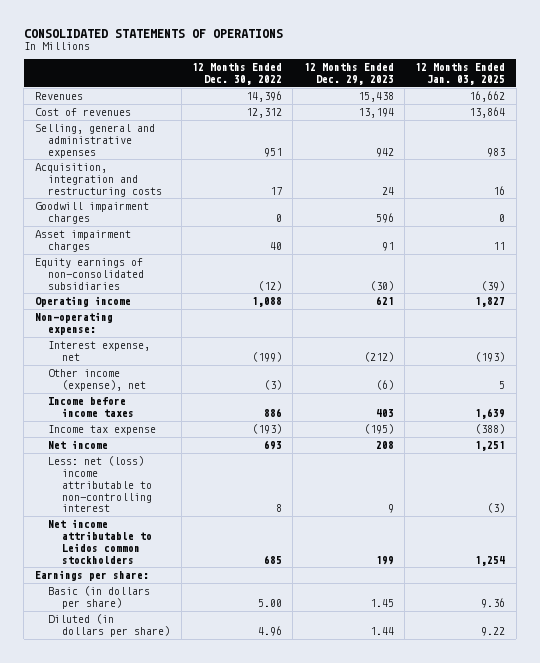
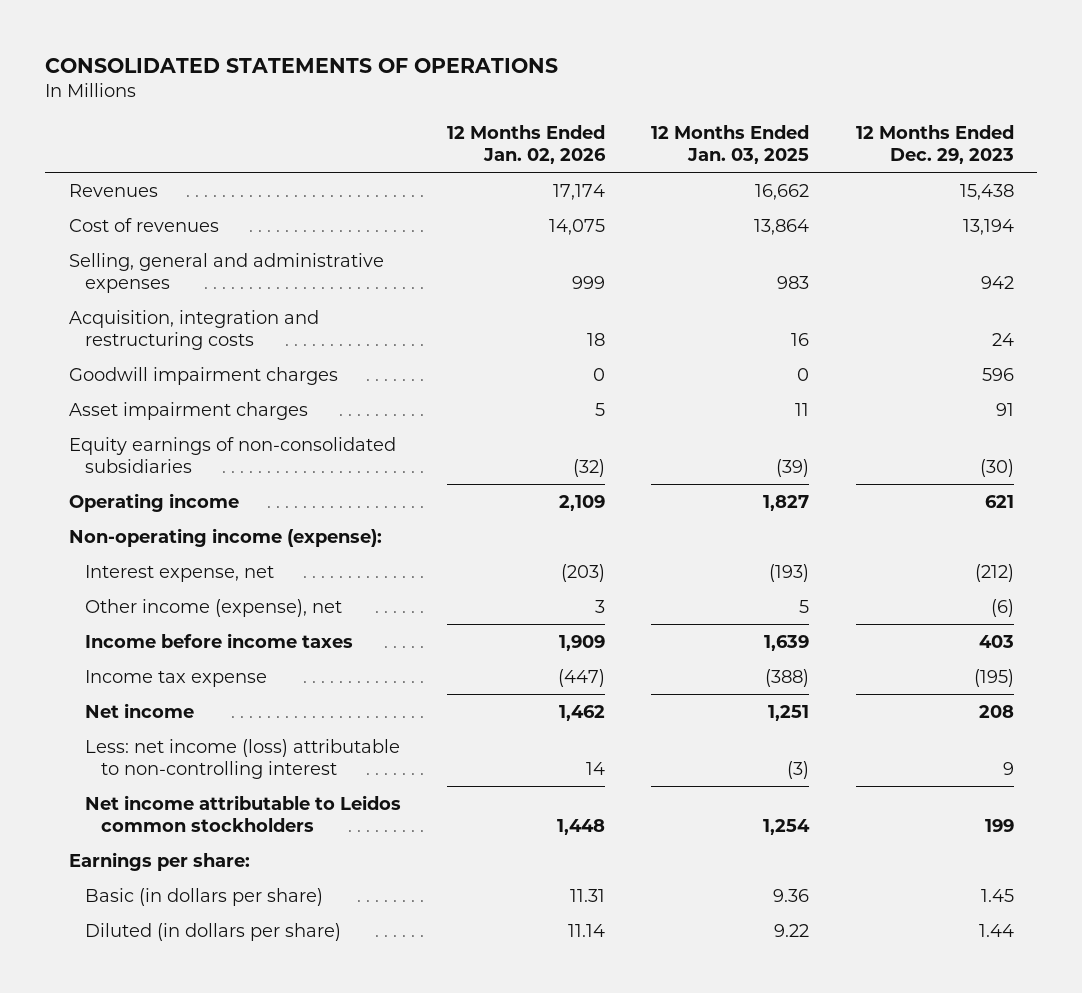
[192,63,283,86] 12 Months Ended Dec. 30, 2022 -> none
none -> [447,124,607,165] 12 Months Ended Jan. 02, 2026
[34,312,113,335] Non-operating expense: -> [68,527,382,547] Non-operating income (expense):
[48,456,153,513] Less: net (loss) income attributable to non-controlling interest -> [84,738,400,780] Less: net income (loss) attributable to non-controlling interest

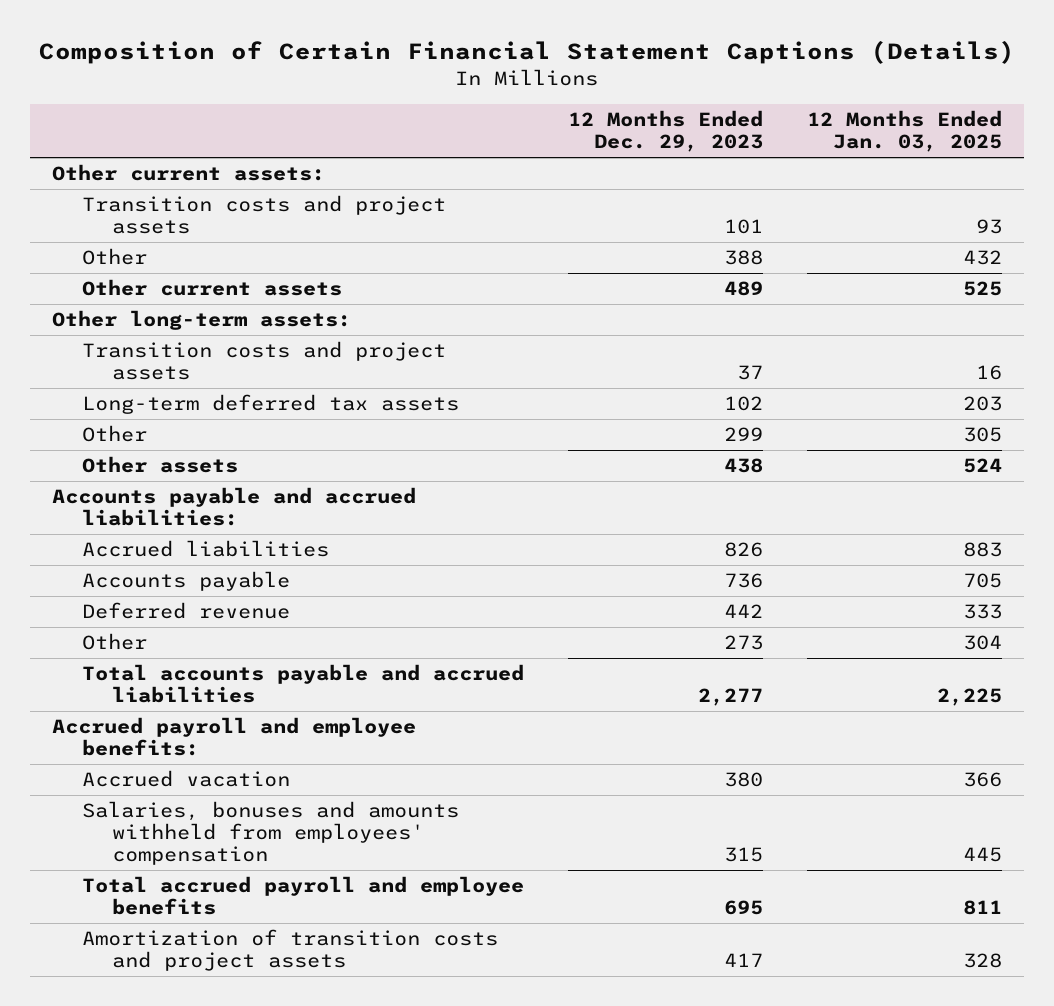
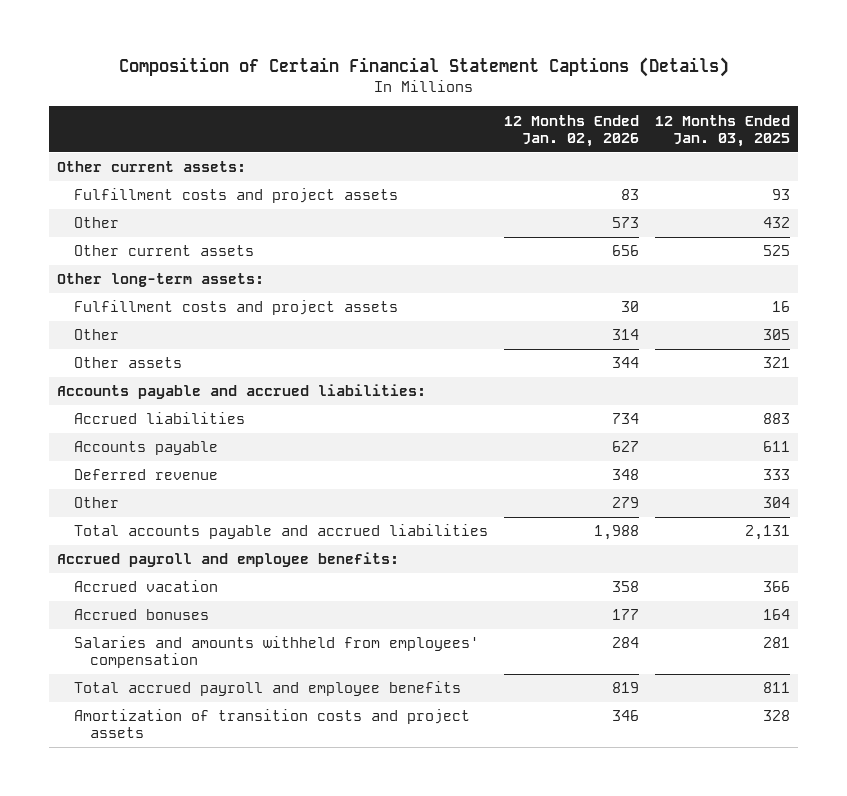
[567,110,763,153] 12 Months Ended Dec. 29, 2023 -> none
none -> [503,114,639,147] 12 Months Ended Jan. 02, 2026
[81,195,446,235] Transition costs and project assets -> [73,188,398,204] Fulfillment costs and project assets
[81,394,459,415] Long-term deferred tax assets -> none
[81,341,446,381] Transition costs and project assets -> [73,300,398,316] Fulfillment costs and project assets
[963,458,1003,474] 524 -> [763,357,791,369] 321
[963,573,1003,589] 705 -> [763,441,791,453] 611
[937,688,1003,707] 2,225 -> [745,525,791,541] 2,131
none -> [73,609,209,621] Accrued bonuses
[81,801,459,866] Salaries, bonuses and amounts withheld from employees' compensation -> [73,636,479,669] Salaries and amounts withheld from employees' compensation
[963,847,1003,863] 445 -> [763,637,791,649] 281

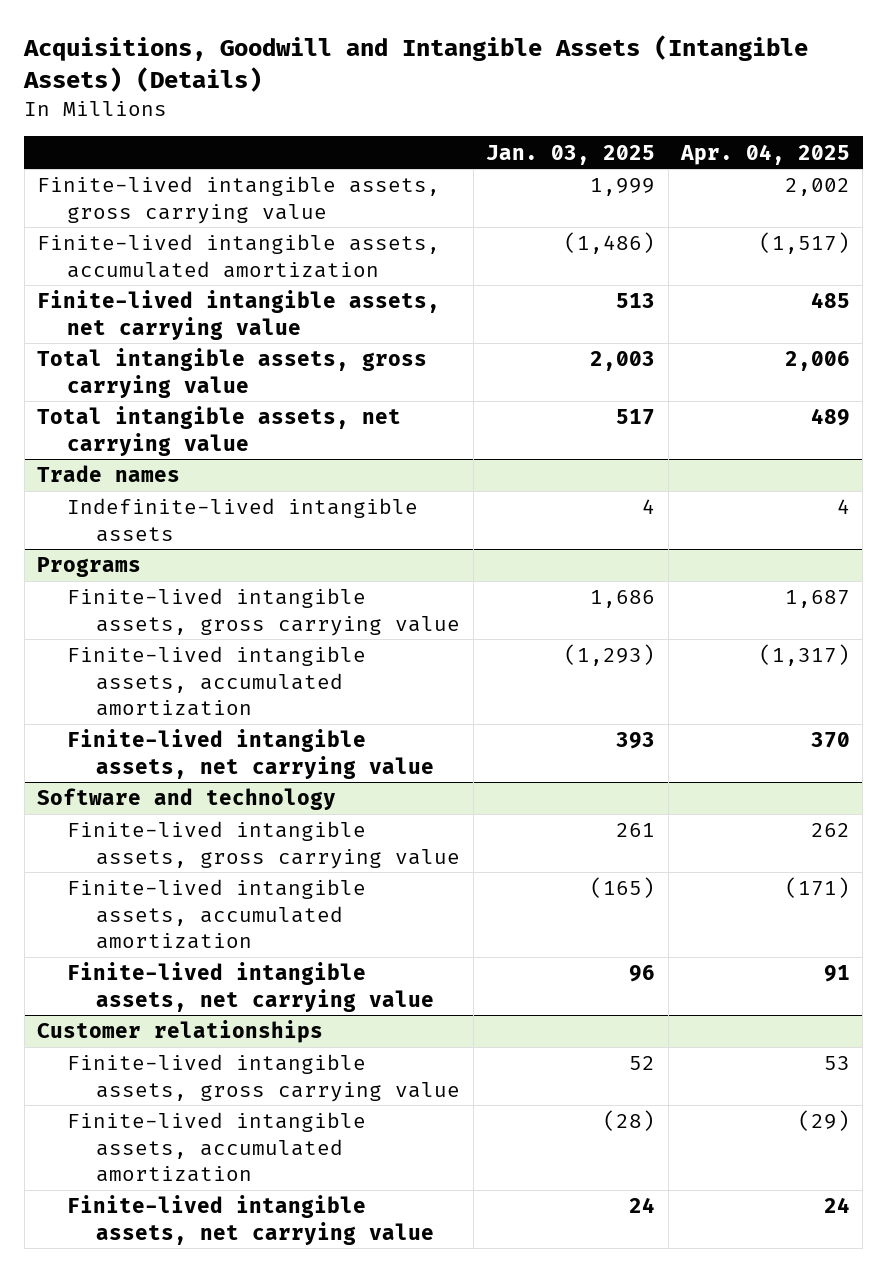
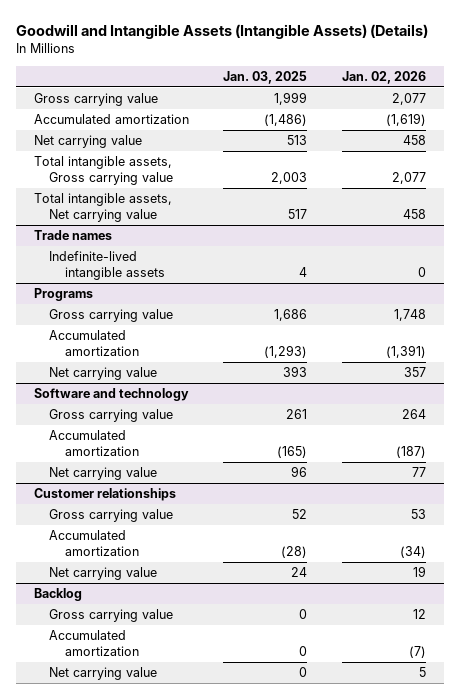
[23,34,809,92] Acquisitions, Goodwill and Intangible Assets (Intangible Assets) (Details) -> [16,23,429,39] Goodwill and Intangible Assets (Intangible Assets) (Details)
[679,143,850,165] Apr. 04, 2025 -> none
none -> [342,70,427,84] Jan. 02, 2026
[36,176,440,224] Finite-lived intangible assets, gross carrying value -> [33,92,158,106] Gross carrying value
[36,234,440,278] Finite-lived intangible assets, accumulated amortization -> [33,113,189,124] Accumulated amortization
[36,290,440,340] Finite-lived intangible assets, net carrying value -> [33,134,142,148] Net carrying value
[36,348,427,398] Total intangible assets, gross carrying value -> [33,155,174,185] Total intangible assets, Gross carrying value
[36,406,401,456] Total intangible assets, net carrying value -> [33,192,172,222] Total intangible assets, Net carrying value
[66,588,461,636] Finite-lived intangible assets, gross carrying value -> [49,308,174,322] Gross carrying value
[66,646,366,716] Finite-lived intangible assets, accumulated amortization -> [49,329,140,356] Accumulated amortization
[66,729,435,779] Finite-lived intangible assets, net carrying value -> [49,366,158,380] Net carrying value
[66,821,461,869] Finite-lived intangible assets, gross carrying value -> [49,408,174,422] Gross carrying value
[66,879,366,949] Finite-lived intangible assets, accumulated amortization -> [49,429,140,456] Accumulated amortization
[66,962,435,1012] Finite-lived intangible assets, net carrying value -> [49,466,158,480] Net carrying value
[66,1054,461,1102] Finite-lived intangible assets, gross carrying value -> [49,508,174,522] Gross carrying value
[66,1112,366,1182] Finite-lived intangible assets, accumulated amortization -> [49,529,140,556] Accumulated amortization
[66,1195,435,1245] Finite-lived intangible assets, net carrying value -> [49,566,158,580] Net carrying value
none -> [33,587,82,601] Backlog
none -> [49,608,174,622] Gross carrying value
none -> [49,629,140,656] Accumulated amortization
none -> [49,666,158,680] Net carrying value

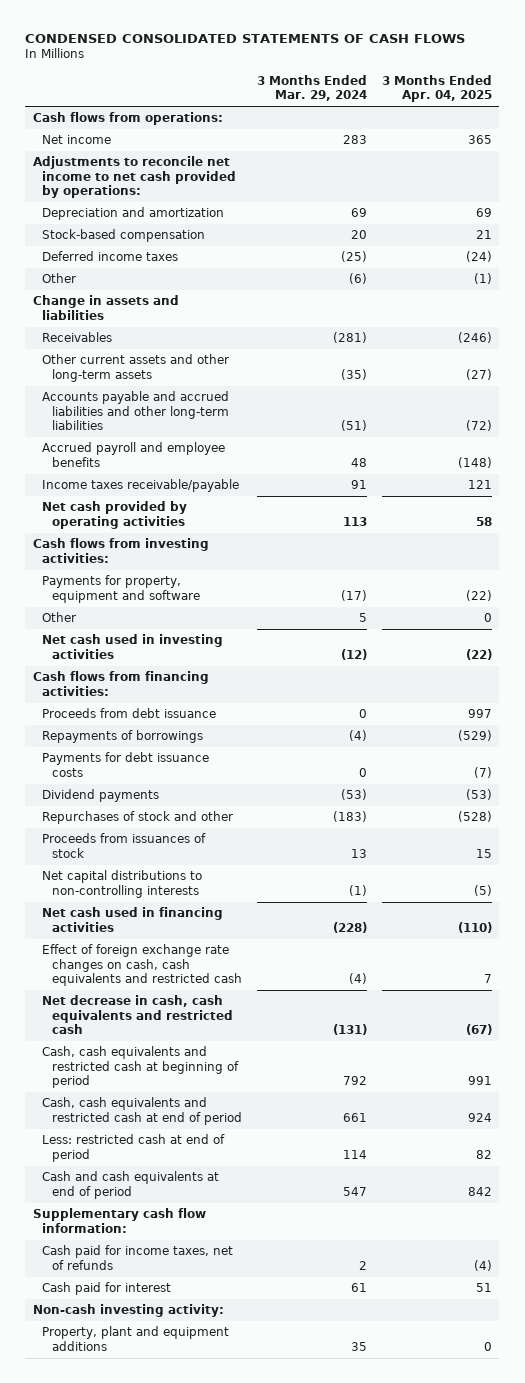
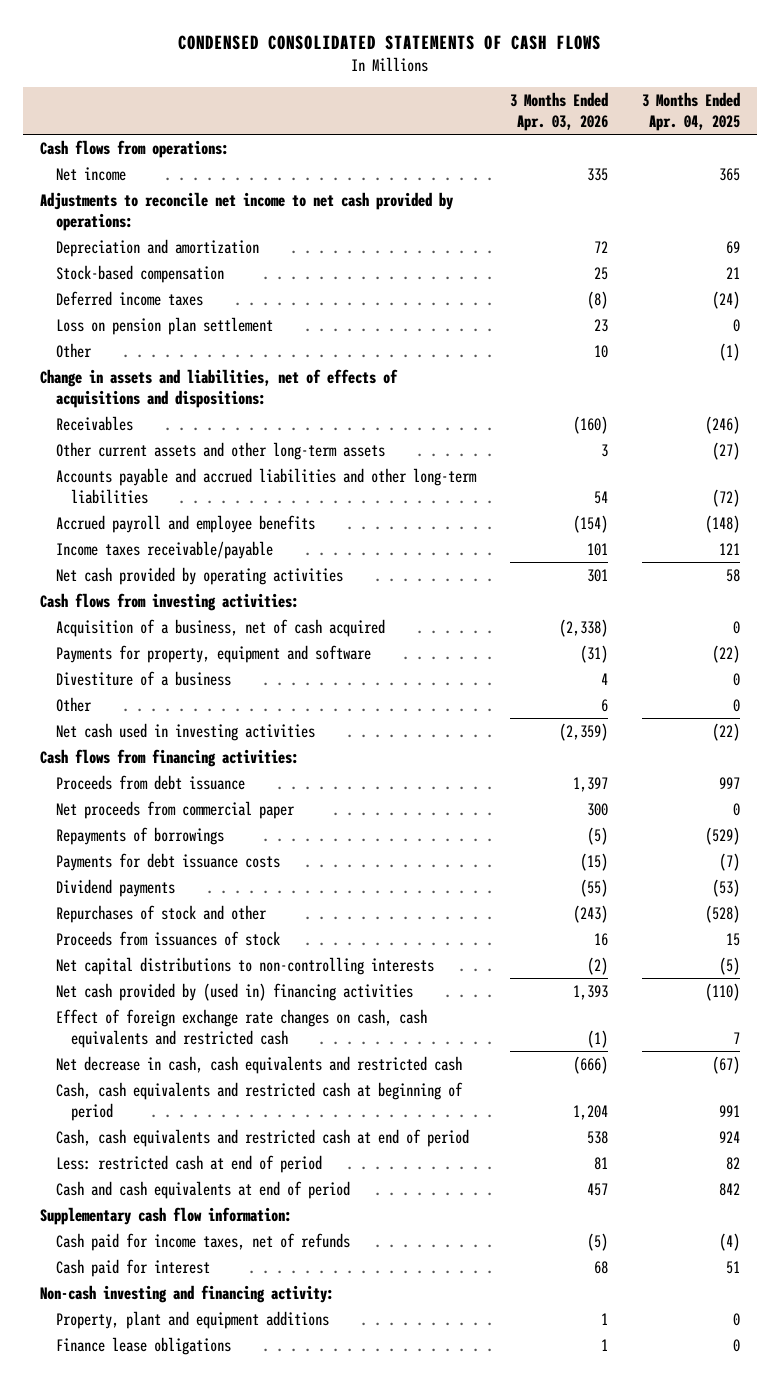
[257,75,368,102] 3 Months Ended Mar. 29, 2024 -> none
none -> [509,91,608,131] 3 Months Ended Apr. 03, 2026
none -> [55,316,273,335] Loss on pension plan settlement
[32,295,179,320] Change in assets and liabilities -> [40,368,399,408] Change in assets and liabilities, net of effects of acquisitions and dispositions:
none -> [55,618,385,637] Acquisition of a business, net of cash acquired
none -> [55,670,231,686] Divestiture of a business
none -> [55,800,295,819] Net proceeds from commercial paper
[42,907,224,932] Net cash used in financing activities -> [55,982,413,1001] Net cash provided by (used in) financing activities
[32,1304,224,1318] Non-cash investing activity: -> [40,1284,335,1303] Non-cash investing and financing activity:
none -> [55,1336,231,1355] Finance lease obligations

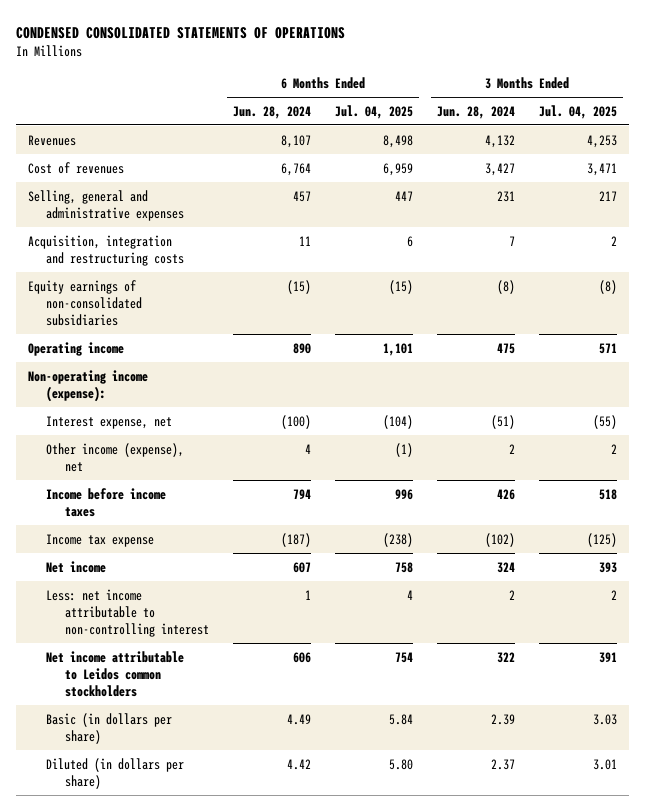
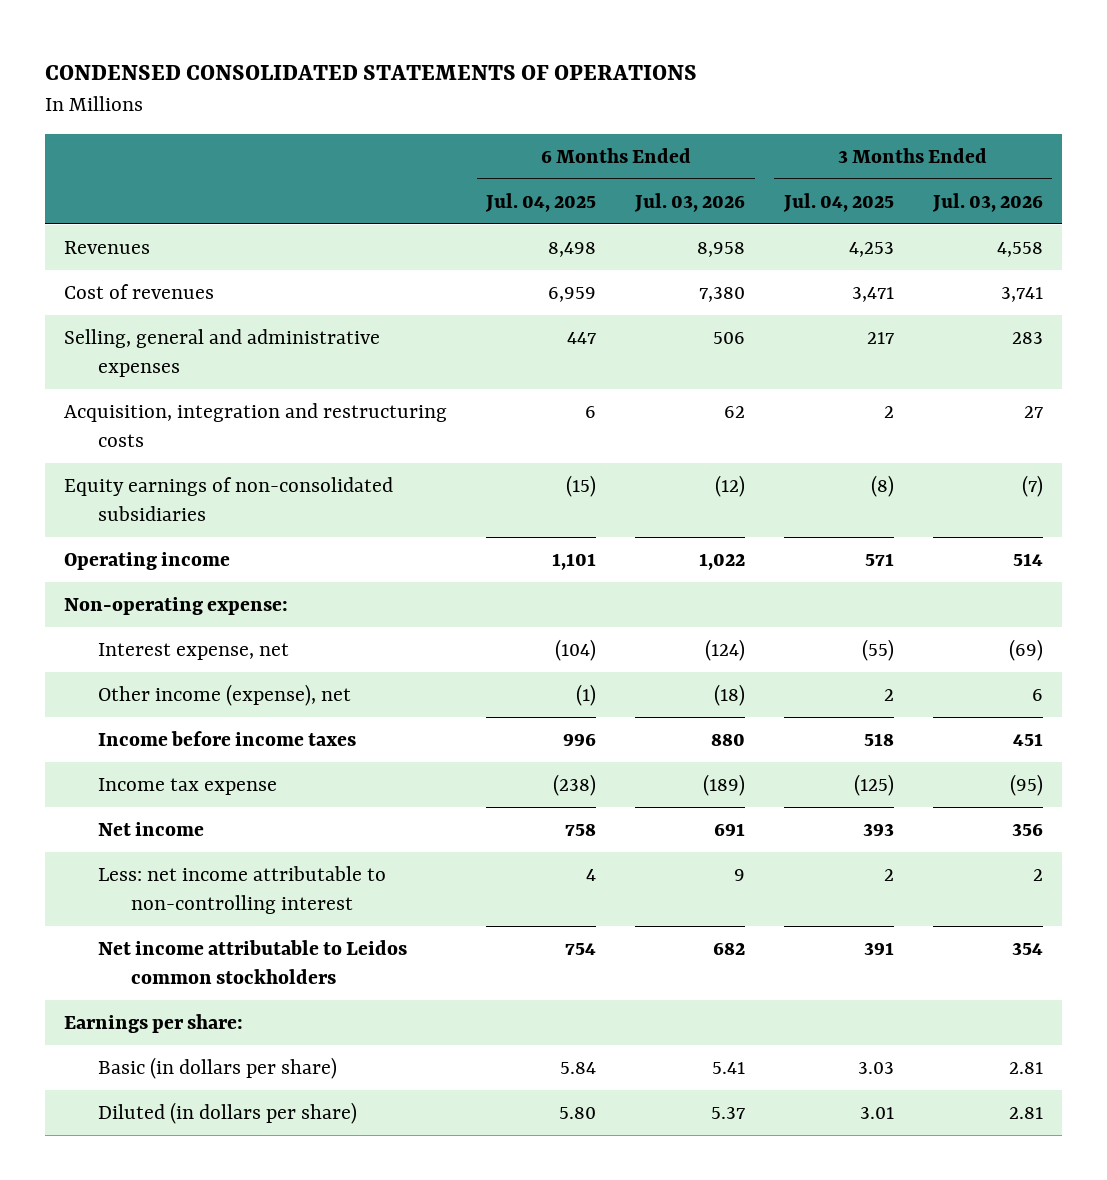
[232,105,311,119] Jun. 28, 2024 -> none
[436,105,515,119] Jun. 28, 2024 -> none
none -> [633,192,745,212] Jul. 03, 2026
none -> [931,192,1043,212] Jul. 03, 2026
[28,369,149,402] Non-operating income (expense): -> [64,596,289,615] Non-operating expense:
none -> [64,1013,244,1033] Earnings per share:

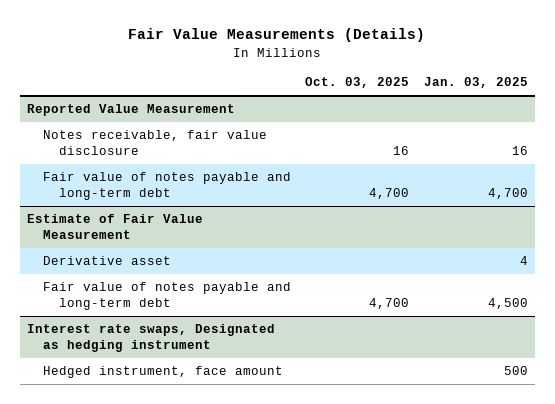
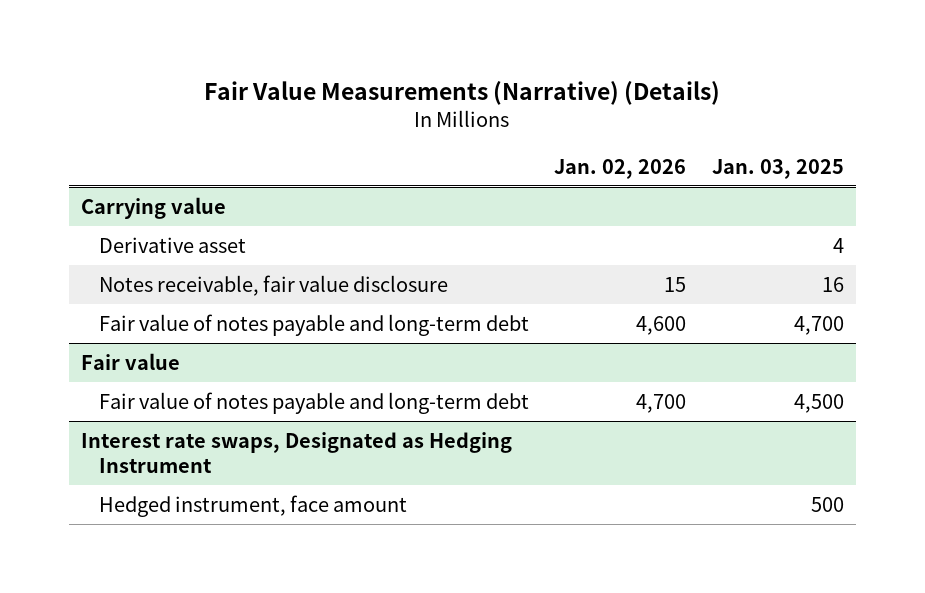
[128,28,426,43] Fair Value Measurements (Details) -> [204,80,721,105] Fair Value Measurements (Narrative) (Details)
[305,77,410,89] Oct. 03, 2025 -> none
none -> [554,158,687,179] Jan. 02, 2026
[26,104,235,117] Reported Value Measurement -> [81,196,227,219] Carrying value
none -> [99,236,247,253] Derivative asset
[42,256,171,266] Derivative asset -> none
[26,214,203,240] Estimate of Fair Value Measurement -> [81,352,181,370] Fair value
[26,324,275,353] Interest rate swaps, Designated as hedging instrument -> [81,431,513,473] Interest rate swaps, Designated as Hedging Instrument

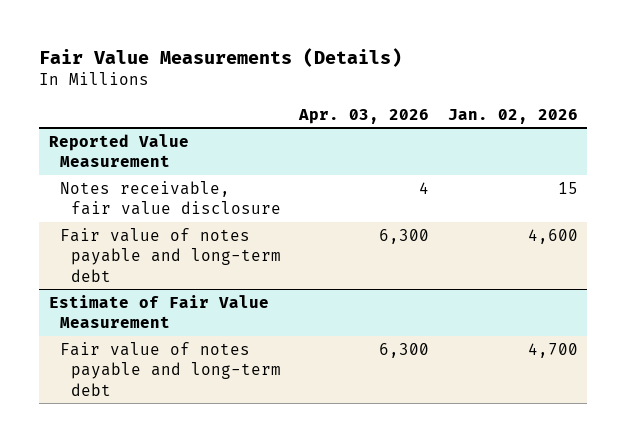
[204,80,721,105] Fair Value Measurements (Narrative) (Details) -> [39,47,403,67] Fair Value Measurements (Details)
[711,158,844,179] Jan. 03, 2025 -> none
none -> [298,108,430,124] Apr. 03, 2026
[99,236,247,253] Derivative asset -> none
[81,196,227,219] Carrying value -> [48,133,189,168] Reported Value Measurement
[81,352,181,370] Fair value -> [48,294,269,329] Estimate of Fair Value Measurement
[81,431,513,473] Interest rate swaps, Designated as Hedging Instrument -> none
[99,494,408,517] Hedged instrument, face amount -> none

